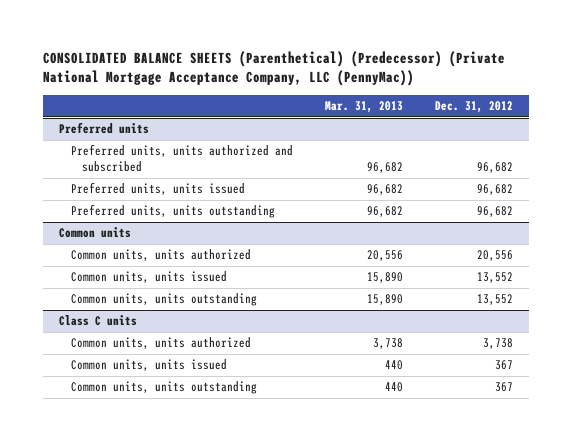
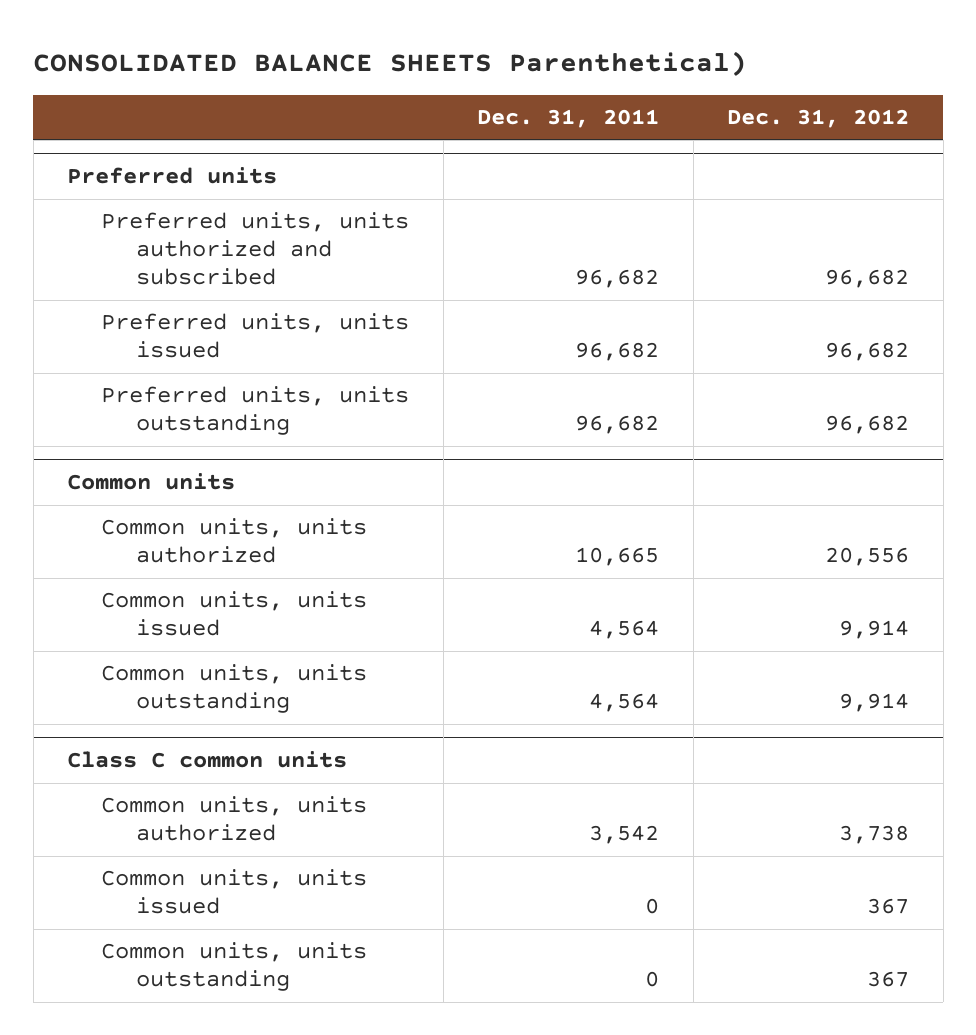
[43,50,506,87] CONSOLIDATED BALANCE SHEETS (Parenthetical) (Predecessor) (Private National Mortgage Acceptance Company, LLC (PennyMac)) -> [33,50,748,76] CONSOLIDATED BALANCE SHEETS Parenthetical)
[324,101,403,114] Mar. 31, 2013 -> none
none -> [477,109,660,129] Dec. 31, 2011
[476,272,513,284] 13,552 -> [839,620,910,640] 9,914
[476,294,513,306] 13,552 -> [839,693,910,713] 9,914
[59,315,138,327] Class C units -> [66,751,347,769] Class C common units

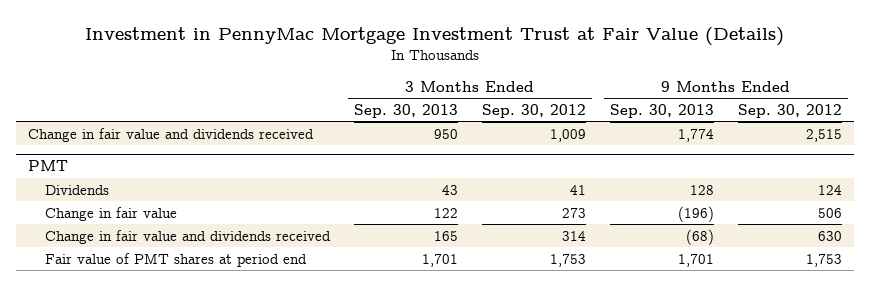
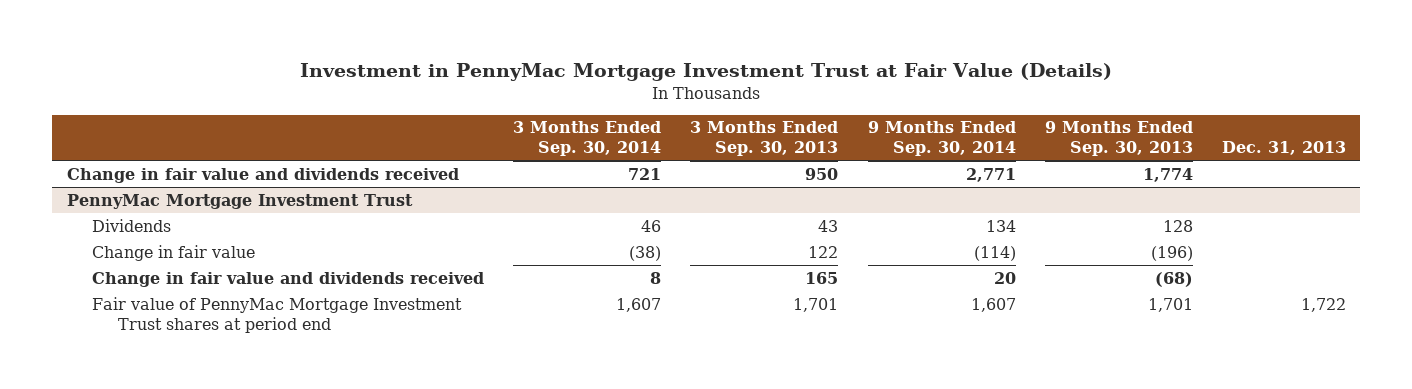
[482,103,587,118] Sep. 30, 2012 -> none
[738,103,843,118] Sep. 30, 2012 -> none
none -> [513,121,662,157] 3 Months Ended Sep. 30, 2014
none -> [867,121,1016,157] 9 Months Ended Sep. 30, 2014
none -> [1221,141,1346,156] Dec. 31, 2013
[28,160,69,172] PMT -> none
none -> [66,193,413,209] PennyMac Mortgage Investment Trust
[44,252,307,267] Fair value of PMT shares at period end -> [92,296,463,333] Fair value of PennyMac Mortgage Investment Trust shares at period end

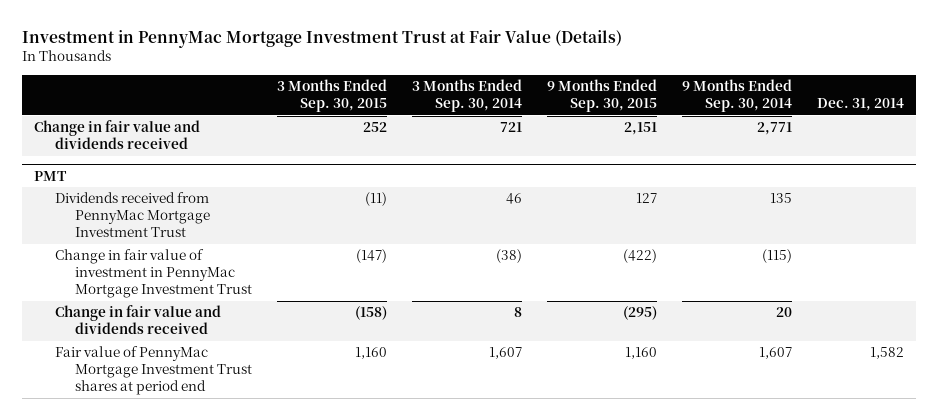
[690,121,839,157] 3 Months Ended Sep. 30, 2013 -> none
[1044,121,1193,157] 9 Months Ended Sep. 30, 2013 -> none
[1221,141,1346,156] Dec. 31, 2013 -> none
none -> [277,79,388,113] 3 Months Ended Sep. 30, 2015
none -> [546,79,657,113] 9 Months Ended Sep. 30, 2015
none -> [816,98,904,112] Dec. 31, 2014
[66,193,413,209] PennyMac Mortgage Investment Trust -> none
[92,218,172,232] Dividends -> none
none -> [34,170,68,181] PMT
none -> [54,192,211,238] Dividends received from PennyMac Mortgage Investment Trust
[92,244,256,261] Change in fair value -> [54,249,253,299] Change in fair value of investment in PennyMac Mortgage Investment Trust
[973,245,1016,261] (114) -> [761,249,792,264] (115)

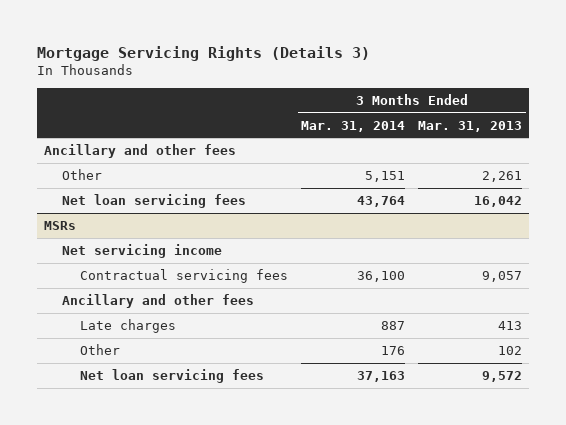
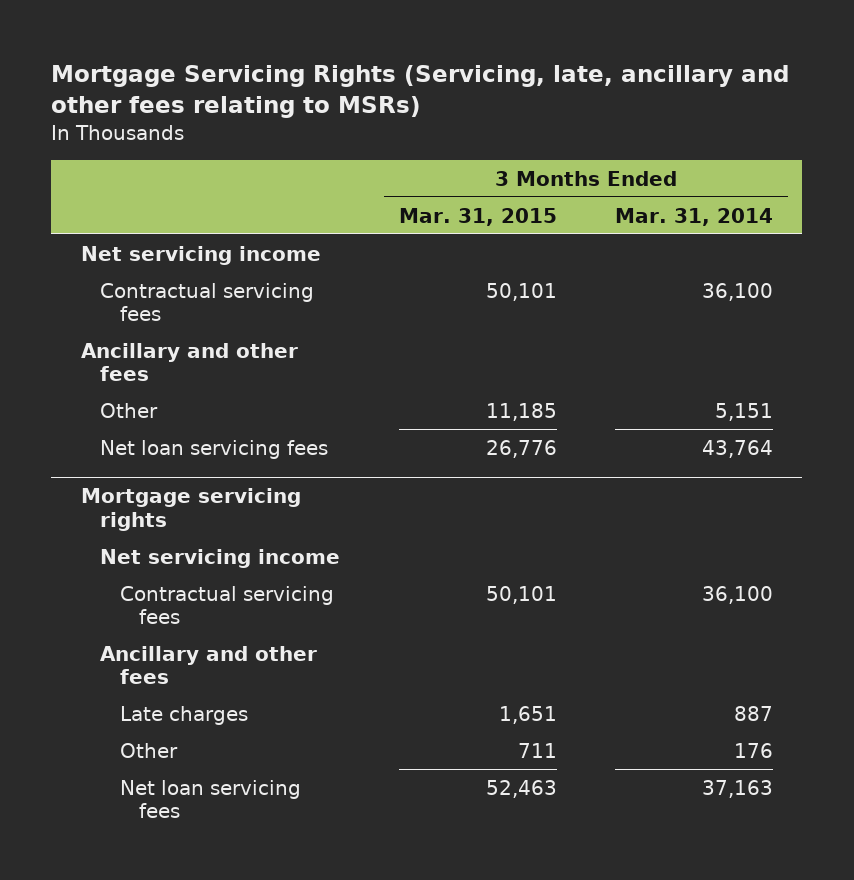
[37,45,371,61] Mortgage Servicing Rights (Details 3) -> [51,65,790,119] Mortgage Servicing Rights (Servicing, late, ancillary and other fees relating to MSRs)
[418,120,523,132] Mar. 31, 2013 -> none
none -> [398,207,557,226] Mar. 31, 2015
none -> [80,245,321,265] Net servicing income
none -> [100,282,315,322] Contractual servicing fees
[43,221,76,231] MSRs -> none
none -> [80,488,301,531] Mortgage servicing rights

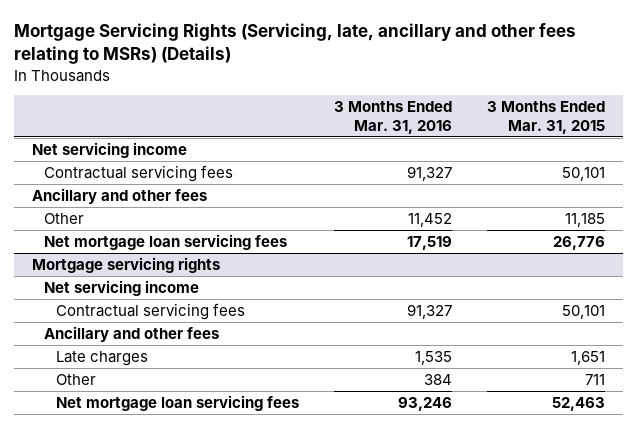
[51,65,790,119] Mortgage Servicing Rights (Servicing, late, ancillary and other fees relating to MSRs) -> [14,23,577,65] Mortgage Servicing Rights (Servicing, late, ancillary and other fees relating to MSRs) (Details)
[615,207,774,226] Mar. 31, 2014 -> none
none -> [333,101,452,134] 3 Months Ended Mar. 31, 2016
[100,439,329,459] Net loan servicing fees -> [43,233,287,250] Net mortgage loan servicing fees
[119,779,301,819] Net loan servicing fees -> [55,394,299,411] Net mortgage loan servicing fees

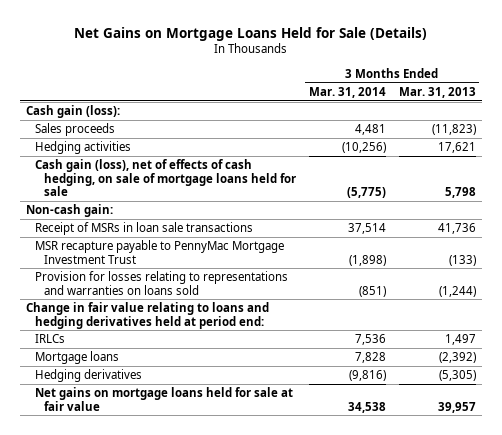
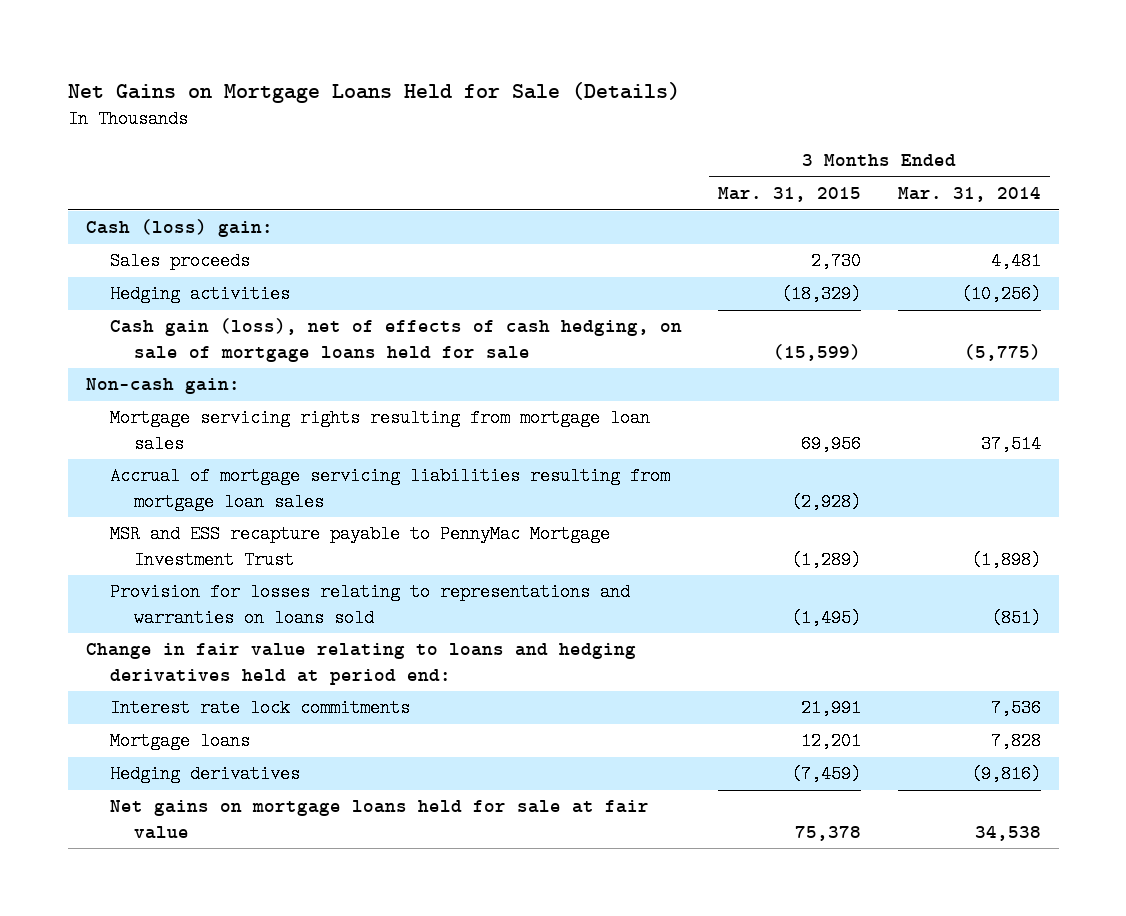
[398,87,476,99] Mar. 31, 2013 -> none
none -> [718,187,862,203] Mar. 31, 2015
[26,105,121,119] Cash gain (loss): -> [85,219,273,238] Cash (loss) gain:
[34,222,253,236] Receipt of MSRs in loan sale transactions -> [109,409,650,453] Mortgage servicing rights resulting from mortgage loan sales
none -> [109,467,670,511] Accrual of mortgage servicing liabilities resulting from mortgage loan sales
[34,240,284,264] MSR recapture payable to PennyMac Mortgage Investment Trust -> [109,525,610,569] MSR and ESS recapture payable to PennyMac Mortgage Investment Trust
[34,334,65,344] IRLCs -> [109,699,410,718] Interest rate lock commitments

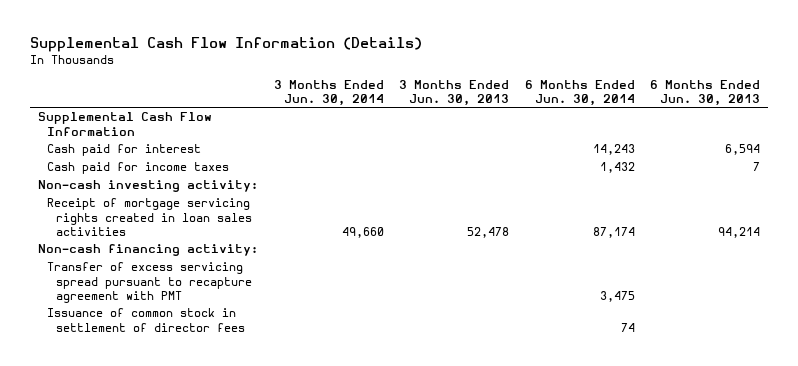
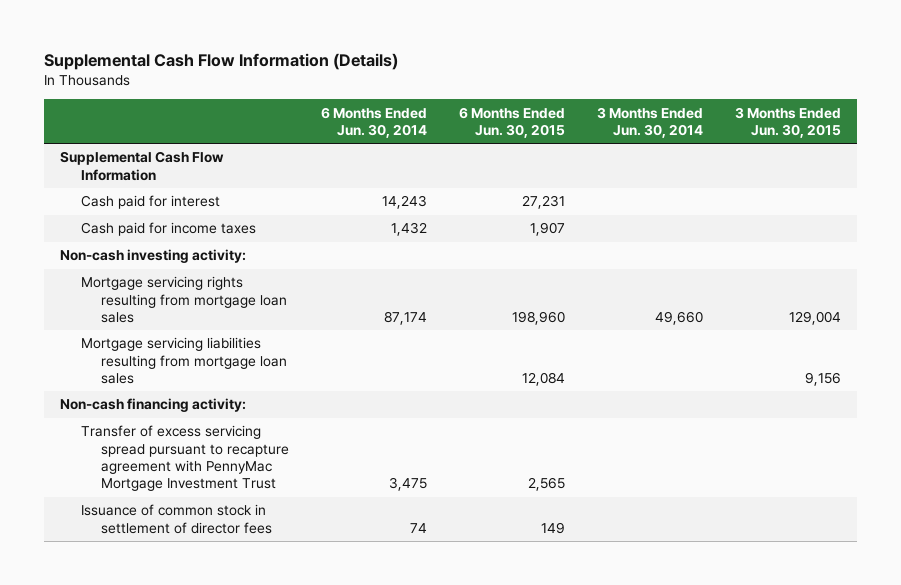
[399,79,510,107] 3 Months Ended Jun. 30, 2013 -> none
[650,79,761,107] 6 Months Ended Jun. 30, 2013 -> none
none -> [458,106,565,139] 6 Months Ended Jun. 30, 2015
none -> [734,106,841,139] 3 Months Ended Jun. 30, 2015
[46,198,252,236] Receipt of mortgage servicing rights created in loan sales activities -> [80,276,287,324] Mortgage servicing rights resulting from mortgage loan sales
none -> [80,337,287,385] Mortgage servicing liabilities resulting from mortgage loan sales
[46,262,252,303] Transfer of excess servicing spread pursuant to recapture agreement with PMT -> [80,425,289,492] Transfer of excess servicing spread pursuant to recapture agreement with PennyMac Mortgage Investment Trust

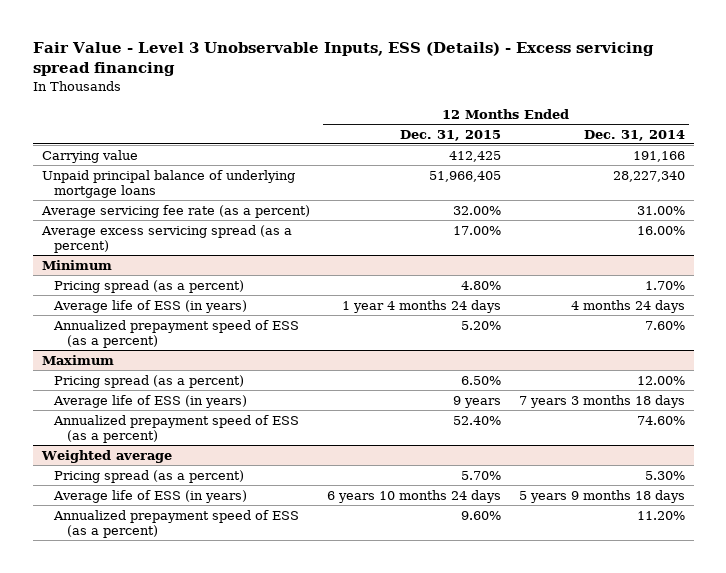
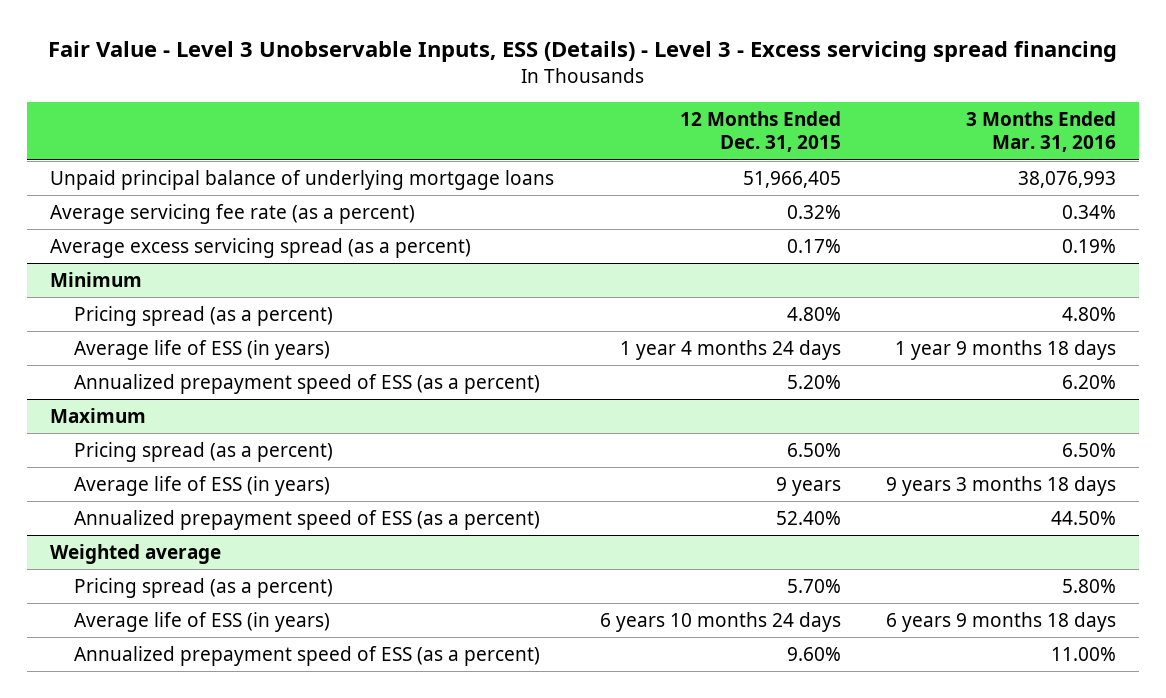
[32,42,654,77] Fair Value - Level 3 Unobservable Inputs, ESS (Details) - Excess servicing spread financing -> [48,40,1118,62] Fair Value - Level 3 Unobservable Inputs, ESS (Details) - Level 3 - Excess servicing spread financing
[583,129,685,141] Dec. 31, 2014 -> none
none -> [966,110,1117,153] 3 Months Ended Mar. 31, 2016
[41,149,138,163] Carrying value -> none
[453,205,502,215] 32.00% -> [786,205,841,220] 0.32%
[453,225,502,235] 17.00% -> [786,239,841,254] 0.17%

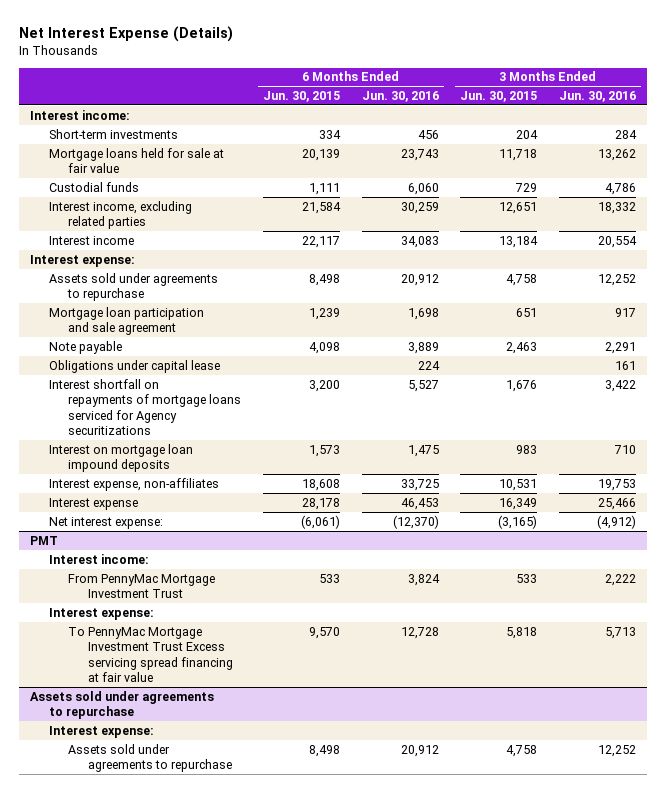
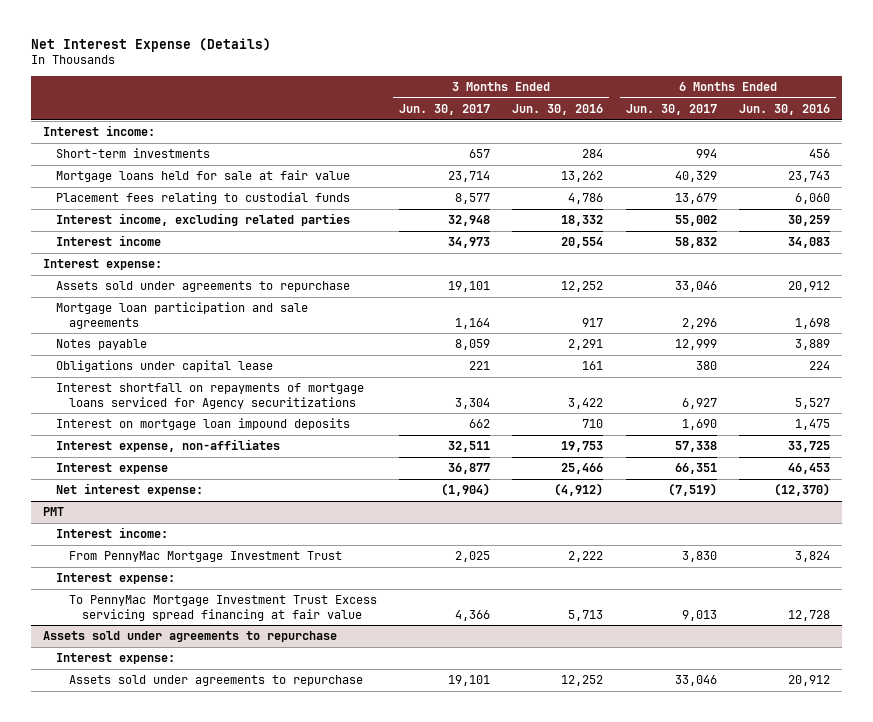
[263,90,341,102] Jun. 30, 2015 -> none
[460,90,538,102] Jun. 30, 2015 -> none
none -> [399,103,491,115] Jun. 30, 2017
none -> [625,103,717,115] Jun. 30, 2017
[49,181,140,192] Custodial funds -> [55,192,350,205] Placement fees relating to custodial funds
[49,306,205,336] Mortgage loan participation and sale agreement -> [55,302,308,329] Mortgage loan participation and sale agreements
[49,340,123,354] Note payable -> [55,339,147,351] Notes payable

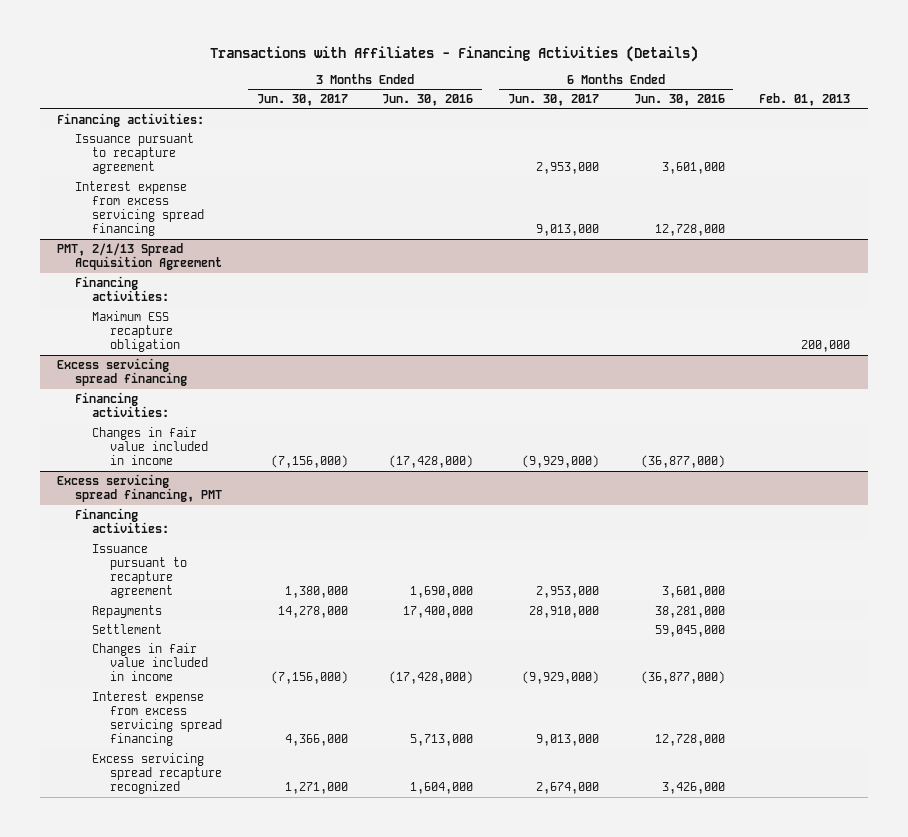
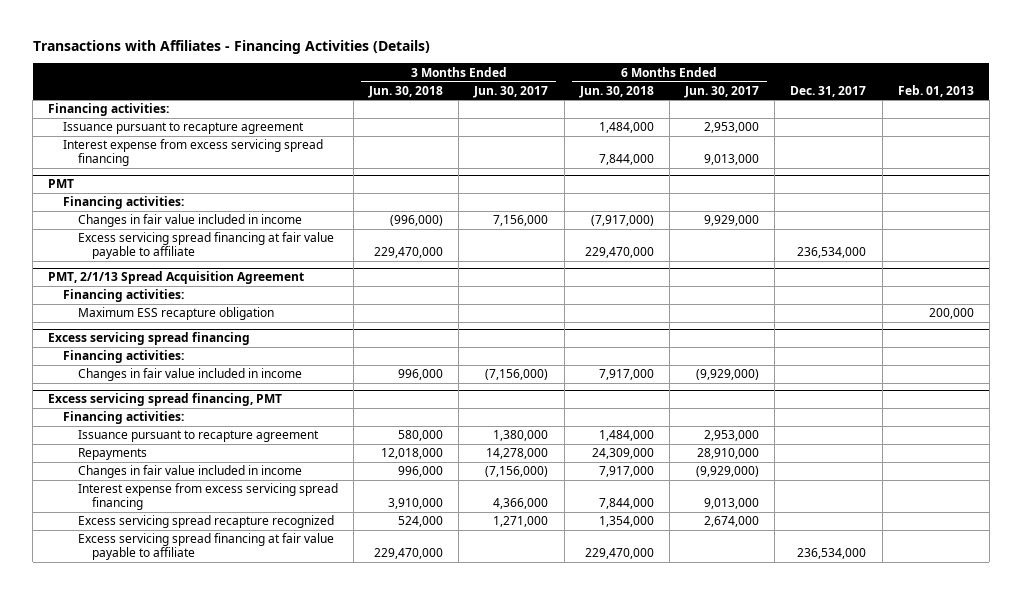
[382,93,474,106] Jun. 30, 2016 -> none
[633,93,725,106] Jun. 30, 2016 -> none
none -> [368,85,444,98] Jun. 30, 2018
none -> [578,85,654,98] Jun. 30, 2018
none -> [790,85,867,97] Dec. 31, 2017
none -> [48,179,75,189] PMT
none -> [62,196,184,210] Financing activities:
none -> [77,214,302,228] Changes in fair value included in income
none -> [77,232,334,260] Excess servicing spread financing at fair value payable to affiliate
[92,623,163,634] Settlement -> none
none -> [77,533,334,561] Excess servicing spread financing at fair value payable to affiliate

